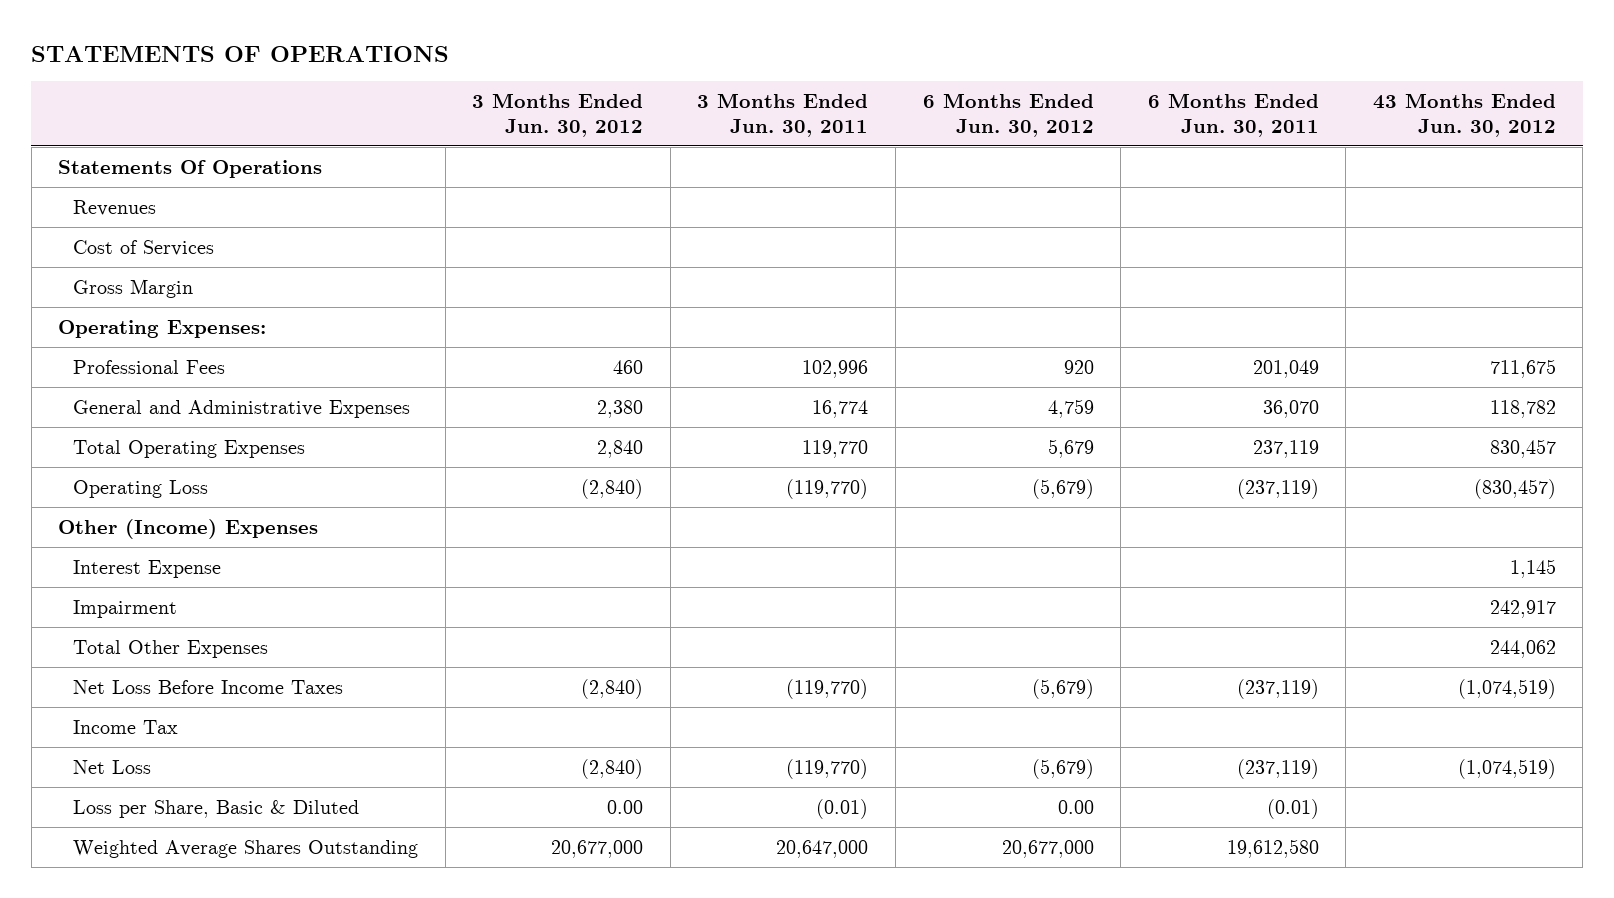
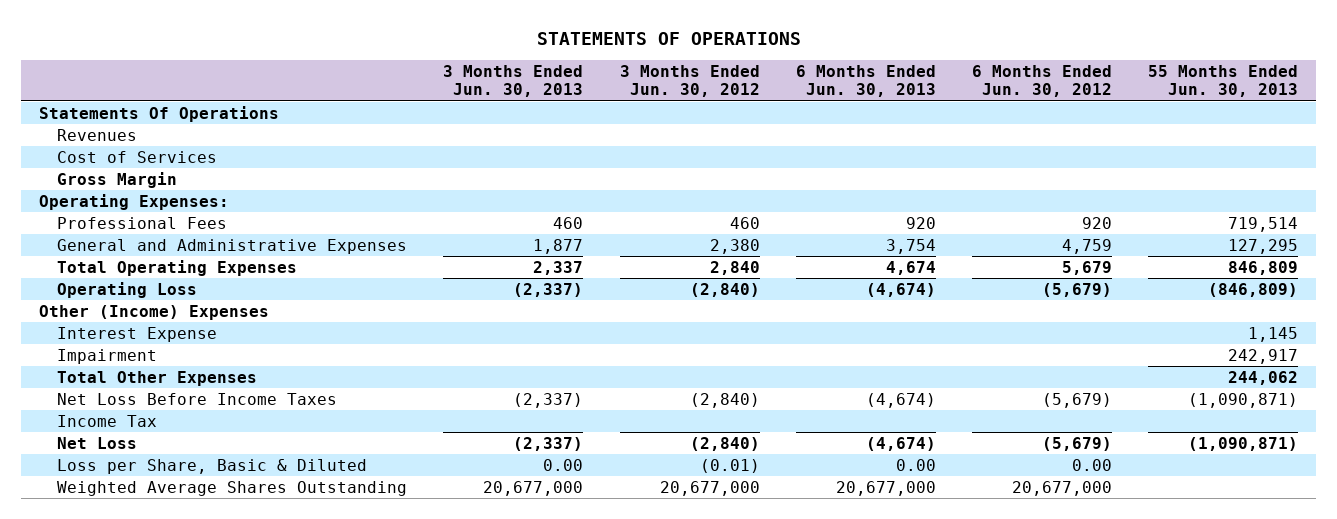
[697,92,869,137] 3 Months Ended Jun. 30, 2011 -> none
[1147,92,1319,137] 6 Months Ended Jun. 30, 2011 -> none
[1372,92,1556,137] 43 Months Ended Jun. 30, 2012 -> none
none -> [443,65,584,98] 3 Months Ended Jun. 30, 2013
none -> [795,65,936,98] 6 Months Ended Jun. 30, 2013
none -> [1148,65,1299,98] 55 Months Ended Jun. 30, 2013
[607,799,644,814] 0.00 -> [699,458,760,473] (0.01)

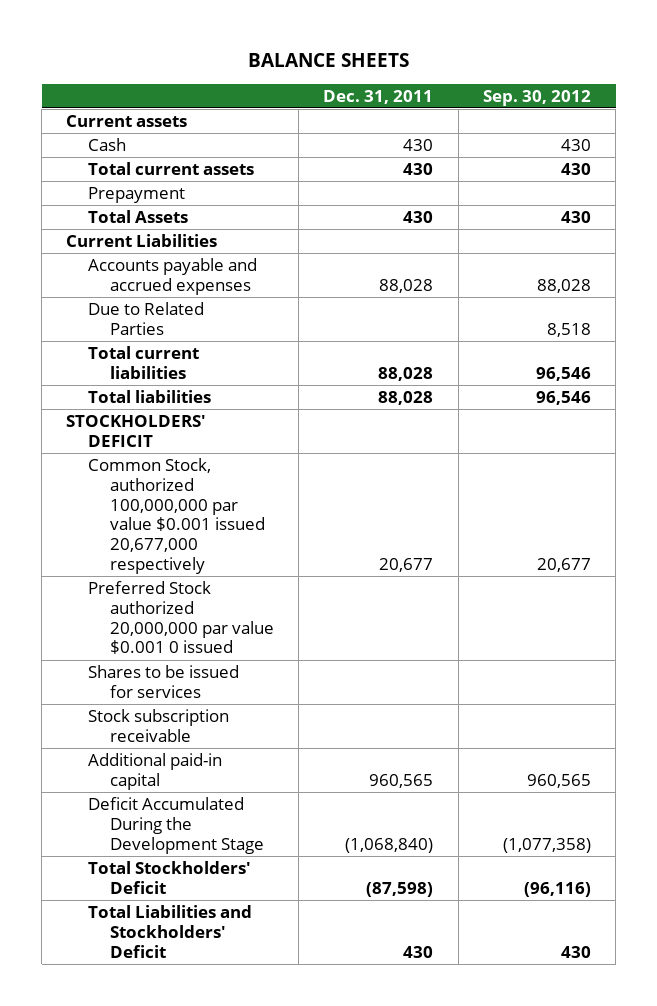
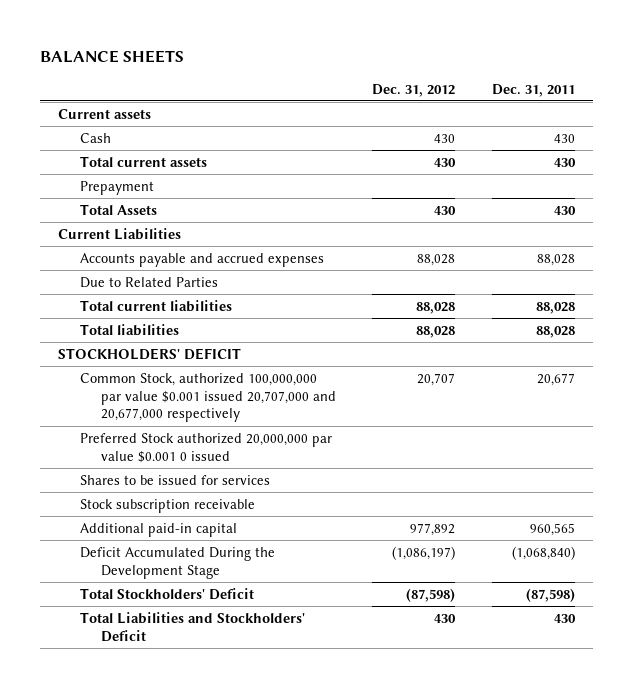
[482,89,591,106] Sep. 30, 2012 -> none
none -> [372,83,456,97] Dec. 31, 2012
[88,457,265,575] Common Stock, authorized 100,000,000 par value $0.001 issued 20,677,000 respectively -> [79,372,337,423] Common Stock, authorized 100,000,000 par value $0.001 issued 20,707,000 and 20,677,000 respectively

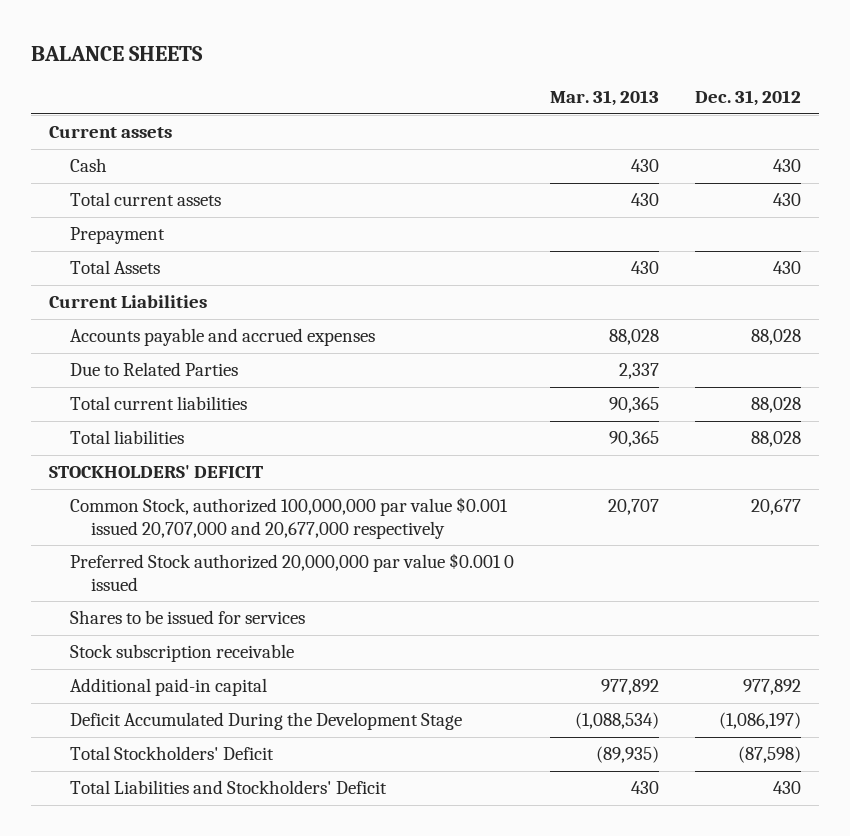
[491,83,575,97] Dec. 31, 2011 -> none
none -> [550,90,660,107] Mar. 31, 2013
[417,372,456,386] 20,707 -> [751,499,802,516] 20,677

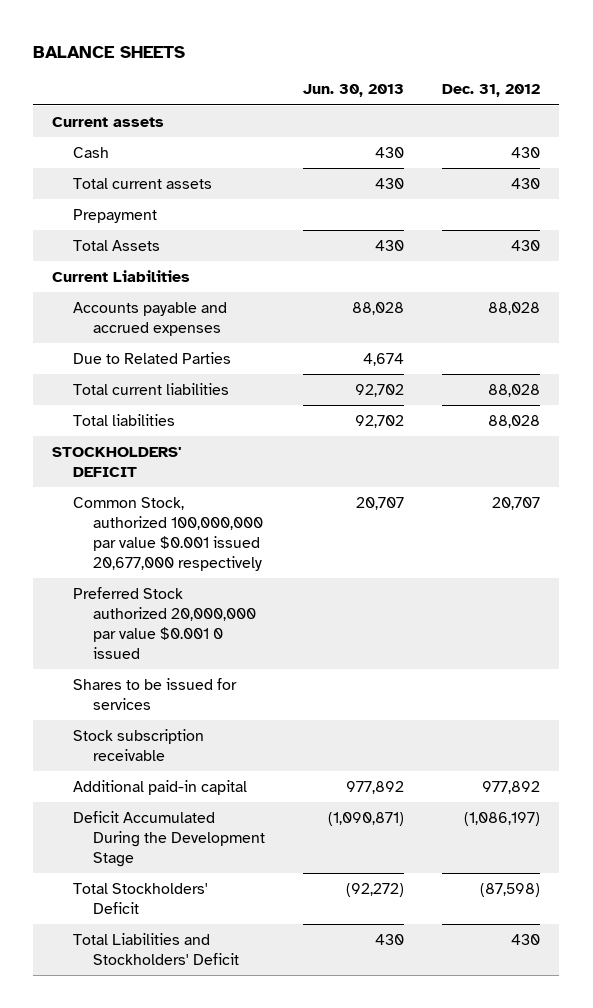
[550,90,660,107] Mar. 31, 2013 -> none
none -> [303,84,405,98] Jun. 30, 2013
[70,497,509,539] Common Stock, authorized 100,000,000 par value $0.001 issued 20,707,000 and 20,677,000 respectively -> [72,497,263,571] Common Stock, authorized 100,000,000 par value $0.001 issued 20,677,000 respectively
[751,499,802,516] 20,677 -> [492,497,541,511] 20,707

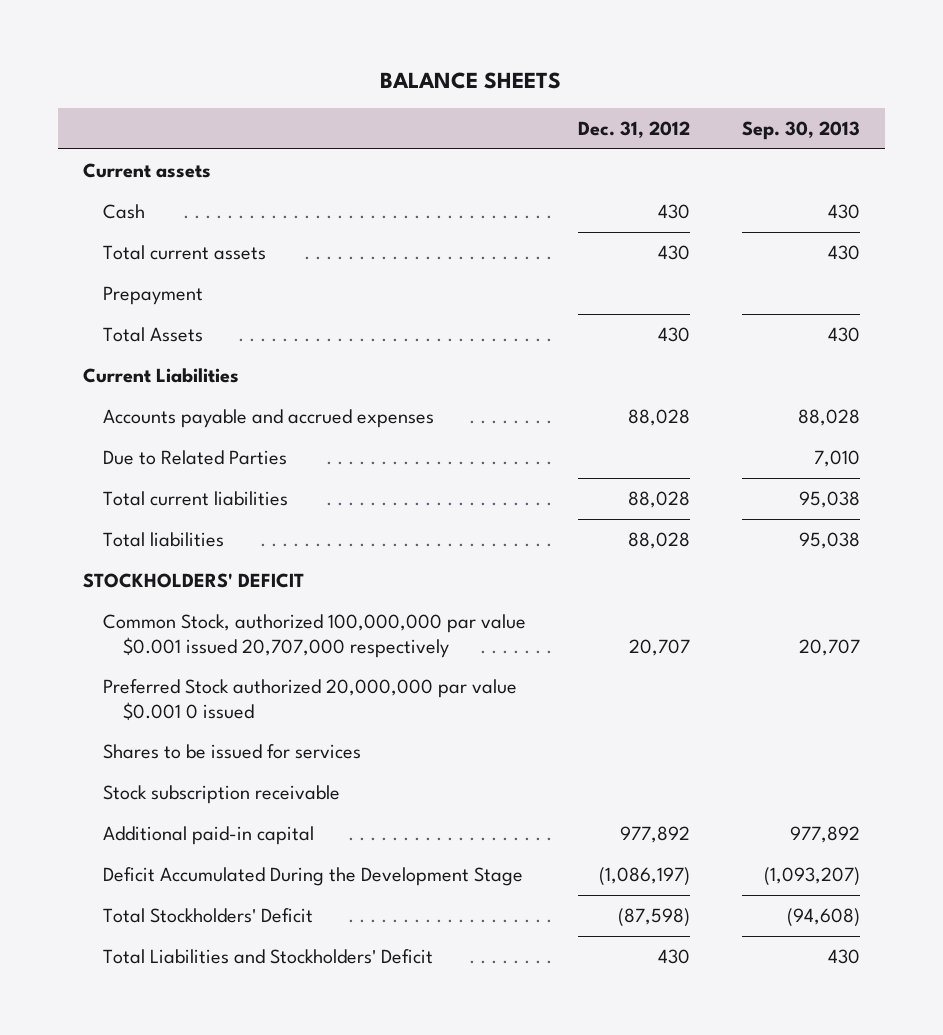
[303,84,405,98] Jun. 30, 2013 -> none
none -> [741,120,860,140] Sep. 30, 2013
[72,497,263,571] Common Stock, authorized 100,000,000 par value $0.001 issued 20,677,000 respectively -> [103,613,527,658] Common Stock, authorized 100,000,000 par value $0.001 issued 20,707,000 respectively

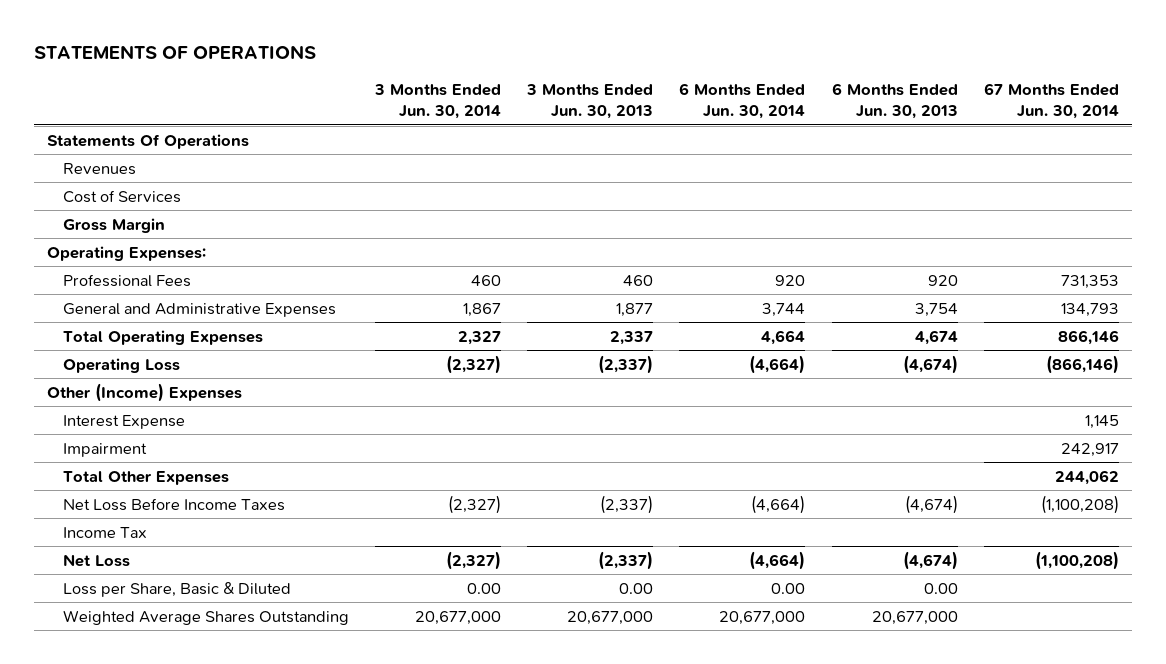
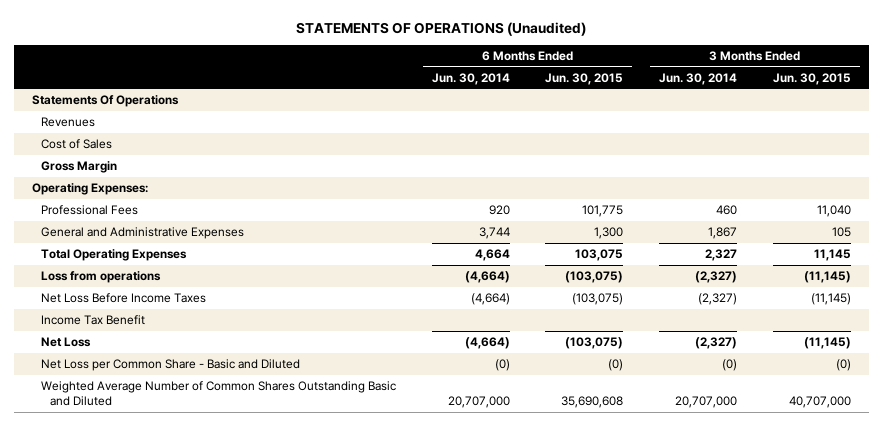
[33,45,316,60] STATEMENTS OF OPERATIONS -> [296,21,587,36] STATEMENTS OF OPERATIONS (Unaudited)
[526,83,654,120] 3 Months Ended Jun. 30, 2013 -> none
[831,82,958,120] 6 Months Ended Jun. 30, 2013 -> none
[983,82,1119,120] 67 Months Ended Jun. 30, 2014 -> none
none -> [545,72,624,85] Jun. 30, 2015
none -> [772,72,851,85] Jun. 30, 2015
[63,189,182,203] Cost of Services -> [41,139,113,150] Cost of Sales
[46,382,242,402] Other (Income) Expenses -> none
[63,414,186,429] Interest Expense -> none
[63,442,148,457] Impairment -> none
[63,470,230,485] Total Other Expenses -> none
[63,357,181,373] Operating Loss -> [41,271,162,284] Loss from operations
[63,526,148,538] Income Tax -> [41,315,146,326] Income Tax Benefit
[63,581,292,597] Loss per Share, Basic & Diluted -> [41,359,301,372] Net Loss per Common Share - Basic and Diluted
[467,582,502,594] 0.00 -> [722,359,738,372] (0)
[771,582,806,594] 0.00 -> [494,359,510,372] (0)
[63,609,350,625] Weighted Average Shares Outstanding -> [41,381,397,407] Weighted Average Number of Common Shares Outstanding Basic and Diluted
[415,610,502,625] 20,677,000 -> [675,396,738,409] 20,707,000
[719,610,806,625] 20,677,000 -> [447,396,510,409] 20,707,000

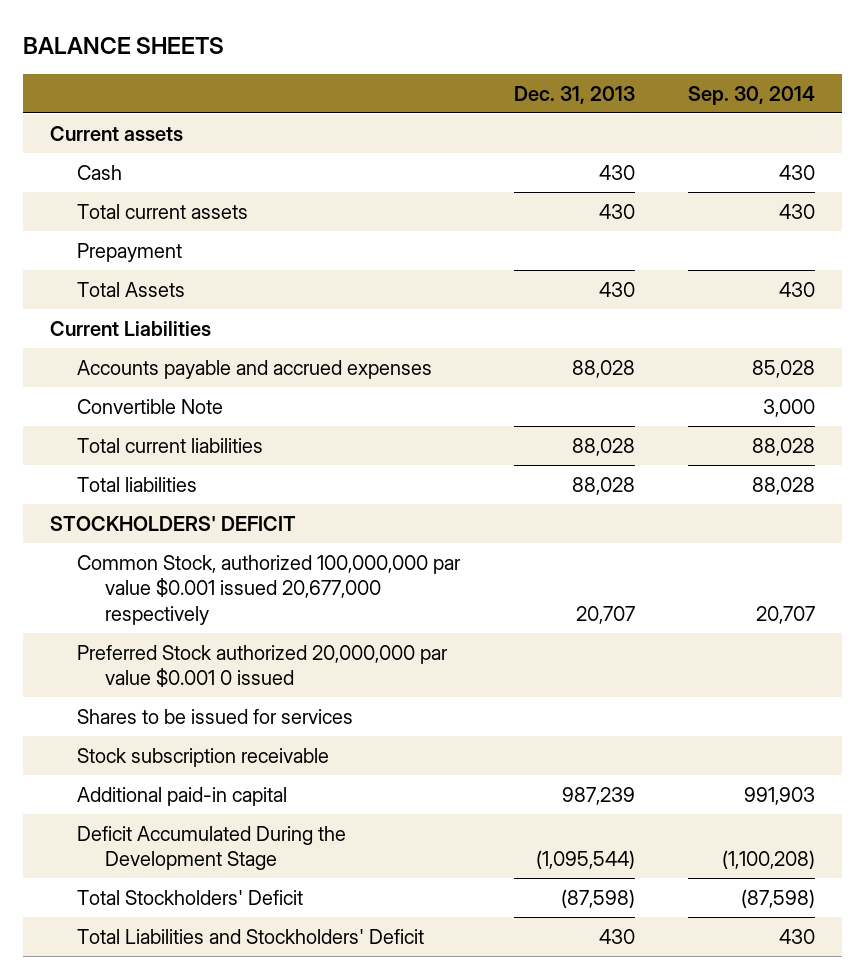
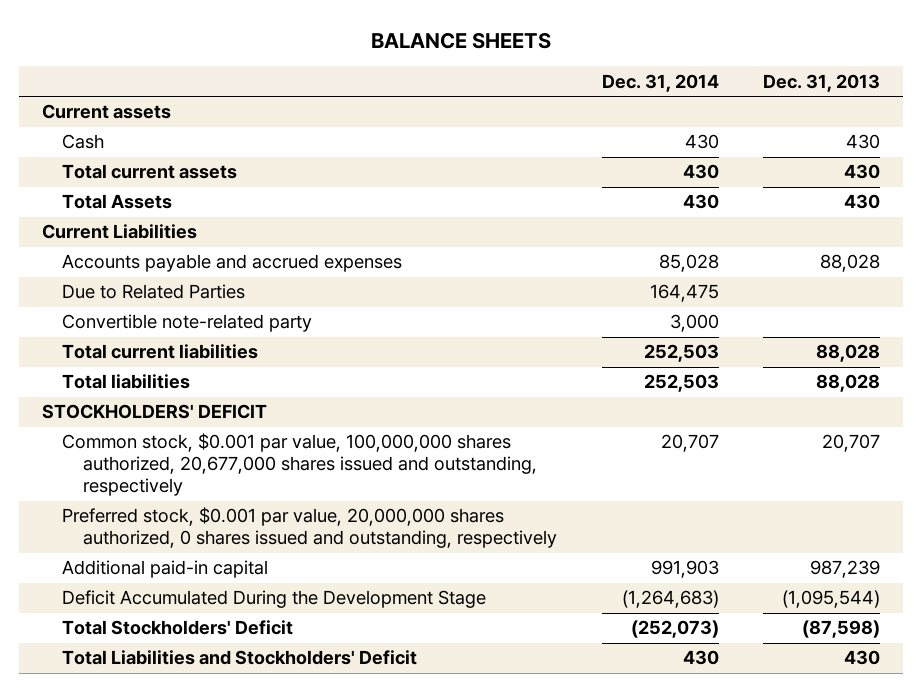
[688,86,816,106] Sep. 30, 2014 -> none
none -> [601,73,719,92] Dec. 31, 2014
[77,242,183,262] Prepayment -> none
none -> [62,284,246,300] Due to Related Parties
[77,398,224,414] Convertible Note -> [62,314,313,333] Convertible note-related party
[77,708,354,724] Shares to be issued for services -> none
[77,747,330,767] Stock subscription receivable -> none
[77,554,462,625] Common Stock, authorized 100,000,000 par value $0.001 issued 20,677,000 respectively -> [62,433,537,497] Common stock, $0.001 par value, 100,000,000 shares authorized, 20,677,000 shares issued and outstanding, respectively
[77,644,449,688] Preferred Stock authorized 20,000,000 par value $0.001 0 issued -> [62,507,557,549] Preferred stock, $0.001 par value, 20,000,000 shares authorized, 0 shares issued and outstanding, respectively

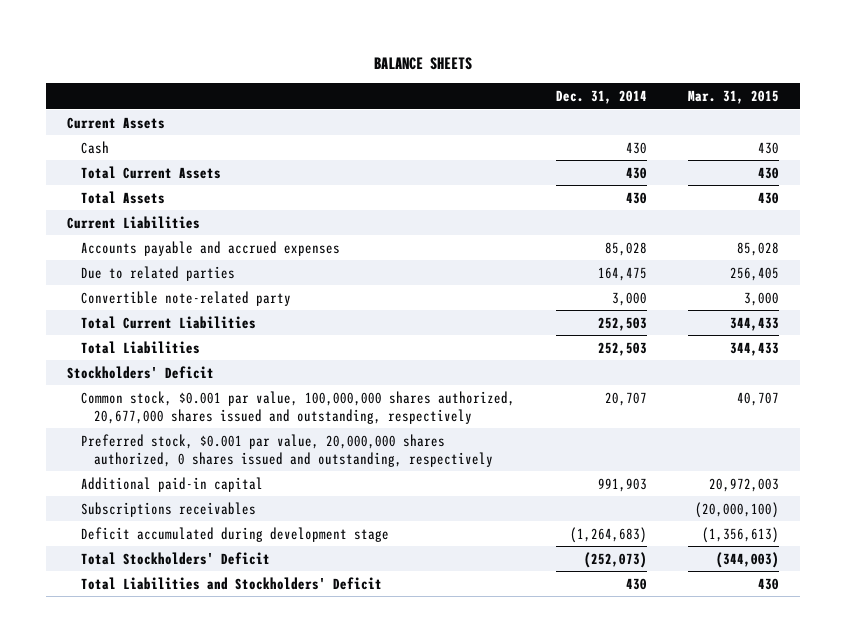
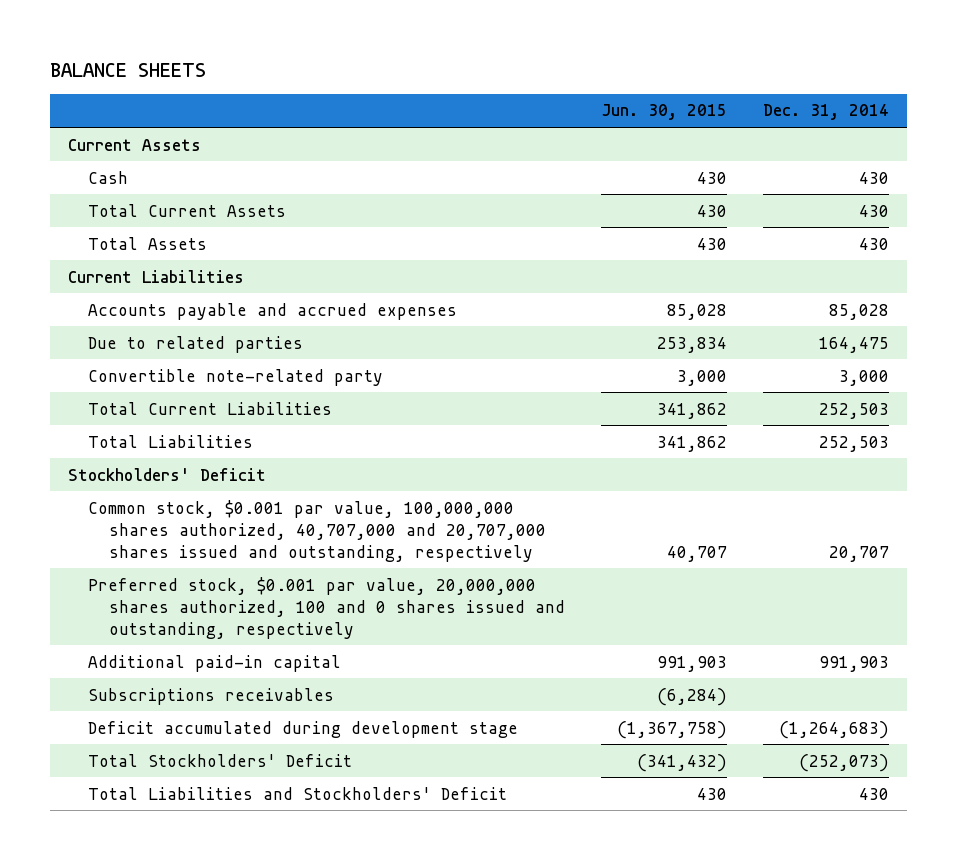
[688,89,780,104] Mar. 31, 2015 -> none
none -> [600,104,727,121] Jun. 30, 2015
[80,390,515,424] Common stock, $0.001 par value, 100,000,000 shares authorized, 20,677,000 shares issued and outstanding, respectively -> [88,499,546,562] Common stock, $0.001 par value, 100,000,000 shares authorized, 40,707,000 and 20,707,000 shares issued and outstanding, respectively
[80,433,493,467] Preferred stock, $0.001 par value, 20,000,000 shares authorized, 0 shares issued and outstanding, respectively -> [88,576,565,639] Preferred stock, $0.001 par value, 20,000,000 shares authorized, 100 and 0 shares issued and outstanding, respectively

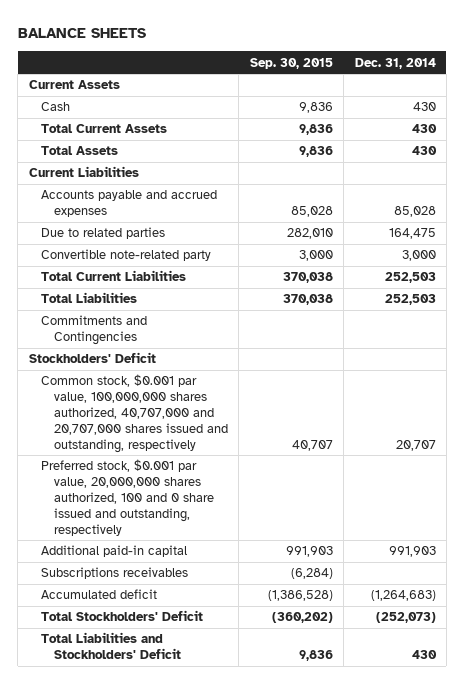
[600,104,727,121] Jun. 30, 2015 -> none
none -> [249,57,333,69] Sep. 30, 2015
none -> [41,315,148,346] Commitments and Contingencies
[88,576,565,639] Preferred stock, $0.001 par value, 20,000,000 shares authorized, 100 and 0 shares issued and outstanding, respectively -> [41,459,215,536] Preferred stock, $0.001 par value, 20,000,000 shares authorized, 100 and 0 share issued and outstanding, respectively
[88,720,519,738] Deficit accumulated during development stage -> [41,589,158,600] Accumulated deficit

